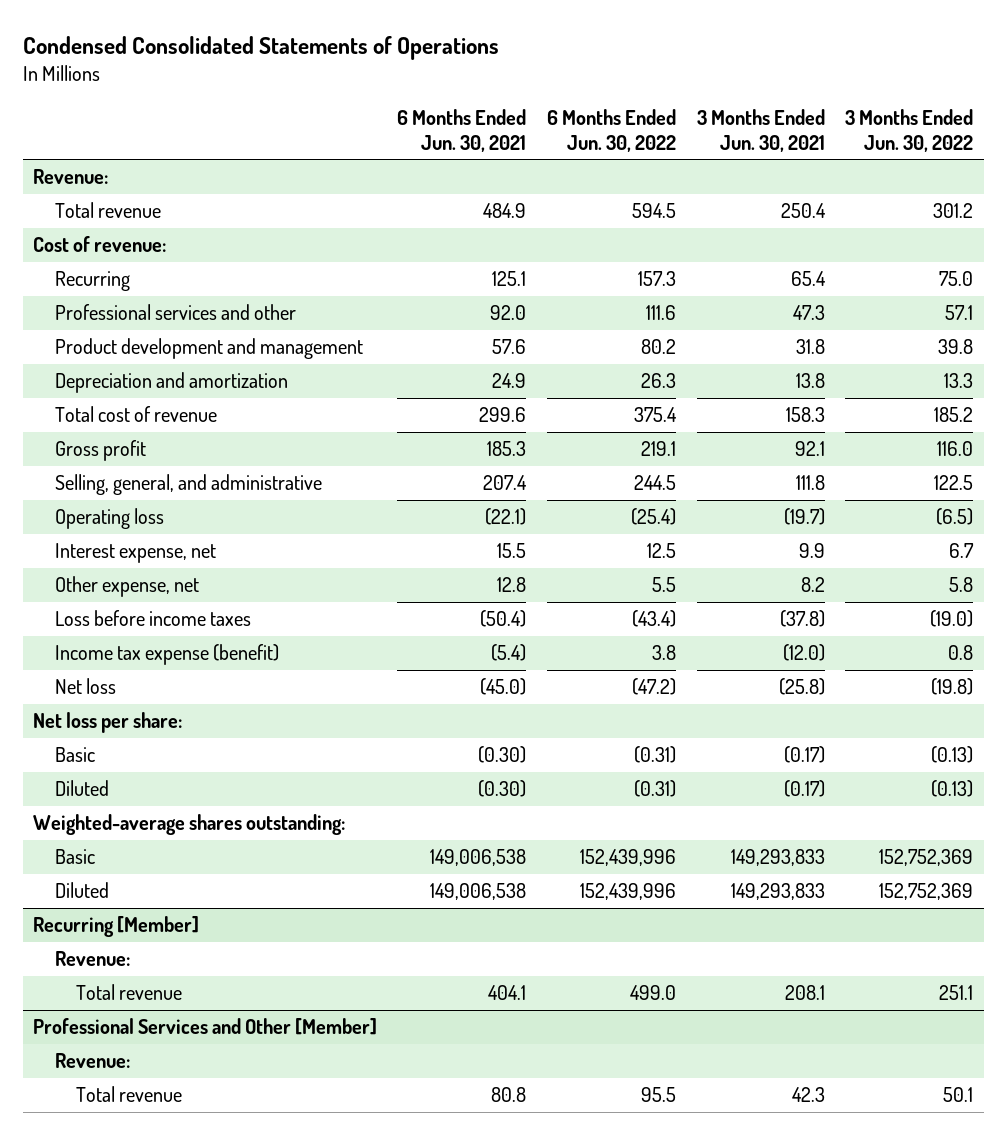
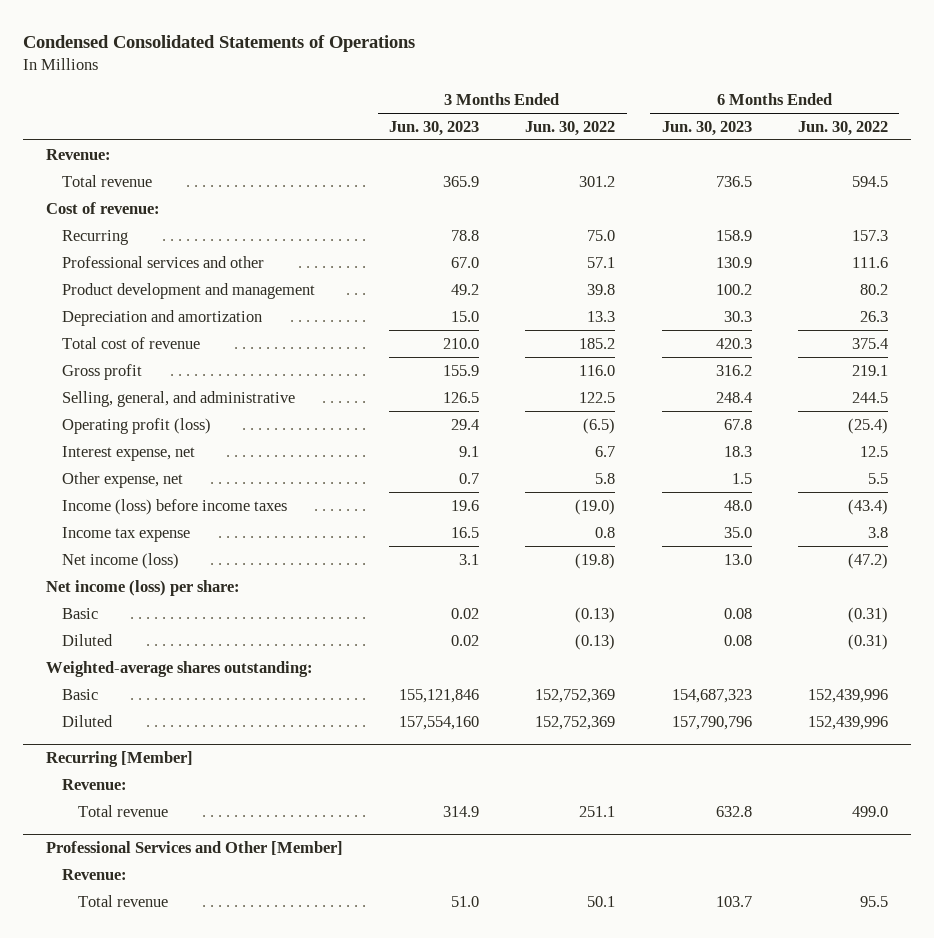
[397,108,527,152] 6 Months Ended Jun. 30, 2021 -> none
[696,108,825,152] 3 Months Ended Jun. 30, 2021 -> none
none -> [389,120,480,136] Jun. 30, 2023
none -> [661,120,752,136] Jun. 30, 2023
[54,508,164,530] Operating loss -> [61,417,211,434] Operating profit (loss)
[54,610,251,627] Loss before income taxes -> [61,498,287,515] Income (loss) before income taxes
[54,644,279,666] Income tax expense (benefit) -> [61,526,190,542] Income tax expense
[54,678,116,695] Net loss -> [61,552,179,569] Net income (loss)
[32,712,182,734] Net loss per share: -> [46,579,241,596] Net income (loss) per share:

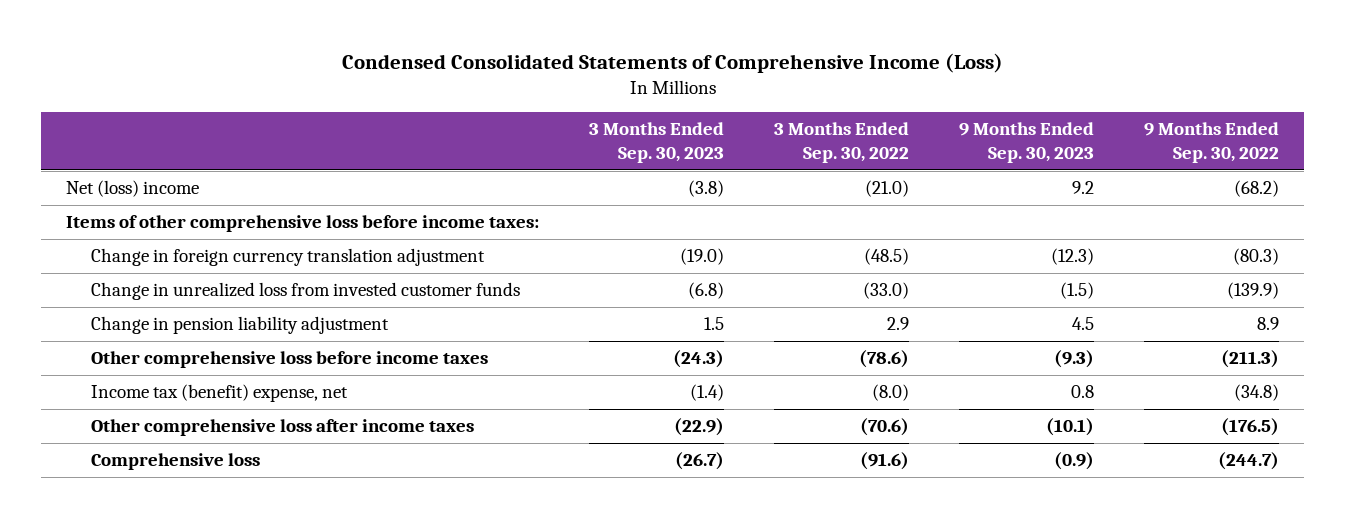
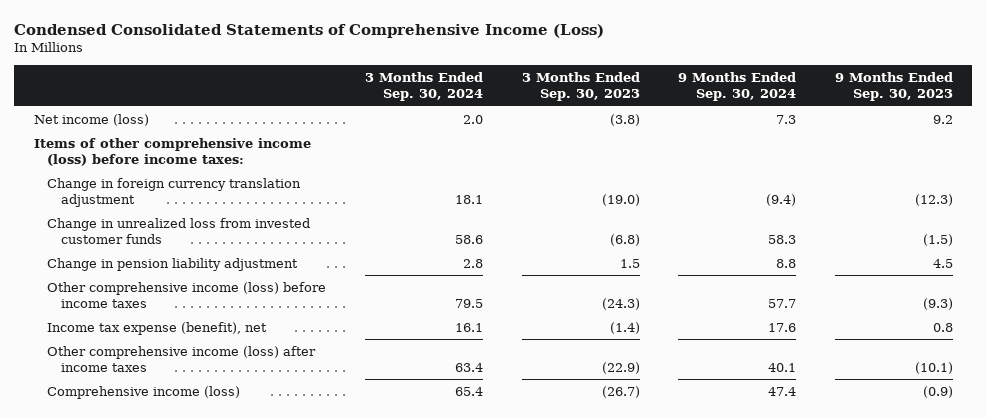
[774,122,910,163] 3 Months Ended Sep. 30, 2022 -> none
[1144,122,1280,163] 9 Months Ended Sep. 30, 2022 -> none
none -> [364,72,483,102] 3 Months Ended Sep. 30, 2024
none -> [678,72,797,102] 9 Months Ended Sep. 30, 2024
[65,180,199,198] Net (loss) income -> [33,114,149,127] Net income (loss)
[65,215,539,233] Items of other comprehensive loss before income taxes: -> [33,138,311,166] Items of other comprehensive income (loss) before income taxes:
[91,351,489,369] Other comprehensive loss before income taxes -> [47,282,327,308] Other comprehensive income (loss) before income taxes
[91,384,349,403] Income tax (benefit) expense, net -> [47,322,268,336] Income tax expense (benefit), net
[91,419,475,437] Other comprehensive loss after income taxes -> [47,346,317,372] Other comprehensive income (loss) after income taxes
[91,453,261,471] Comprehensive loss -> [47,386,241,400] Comprehensive income (loss)

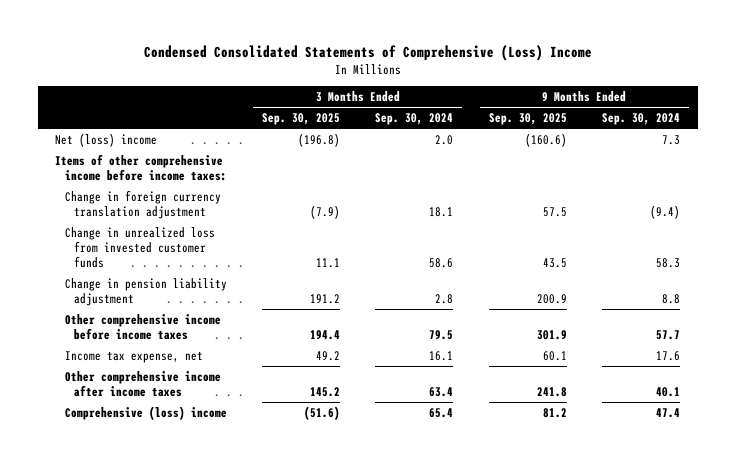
[14,23,605,38] Condensed Consolidated Statements of Comprehensive Income (Loss) -> [143,44,592,61] Condensed Consolidated Statements of Comprehensive (Loss) Income
[521,72,640,102] 3 Months Ended Sep. 30, 2023 -> none
[835,72,954,102] 9 Months Ended Sep. 30, 2023 -> none
none -> [262,112,341,125] Sep. 30, 2025
none -> [488,112,567,125] Sep. 30, 2025
[33,114,149,127] Net income (loss) -> [55,132,158,147] Net (loss) income
[33,138,311,166] Items of other comprehensive income (loss) before income taxes: -> [55,153,227,181] Items of other comprehensive income before income taxes:
[47,282,327,308] Other comprehensive income (loss) before income taxes -> [64,313,221,340] Other comprehensive income before income taxes
[47,322,268,336] Income tax expense (benefit), net -> [64,350,203,363] Income tax expense, net
[47,346,317,372] Other comprehensive income (loss) after income taxes -> [64,370,221,397] Other comprehensive income after income taxes
[47,386,241,400] Comprehensive income (loss) -> [64,405,227,420] Comprehensive (loss) income

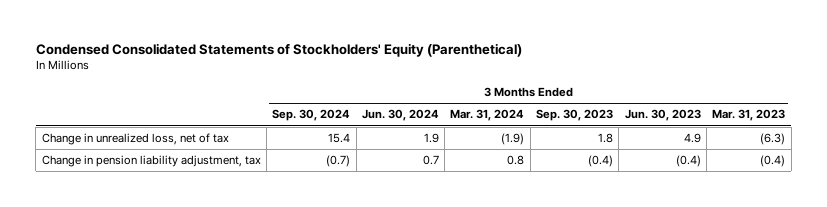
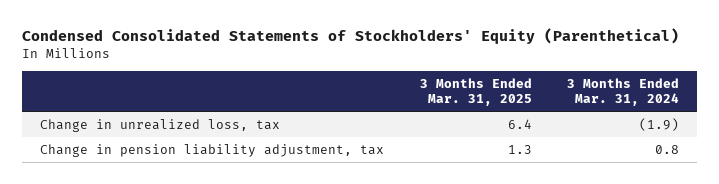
[272,109,351,122] Sep. 30, 2024 -> none
[361,109,439,122] Jun. 30, 2024 -> none
[536,109,614,122] Sep. 30, 2023 -> none
[624,109,701,122] Jun. 30, 2023 -> none
[712,109,786,122] Mar. 31, 2023 -> none
none -> [419,77,532,107] 3 Months Ended Mar. 31, 2025
[41,133,229,146] Change in unrealized loss, net of tax -> [39,119,280,133] Change in unrealized loss, tax

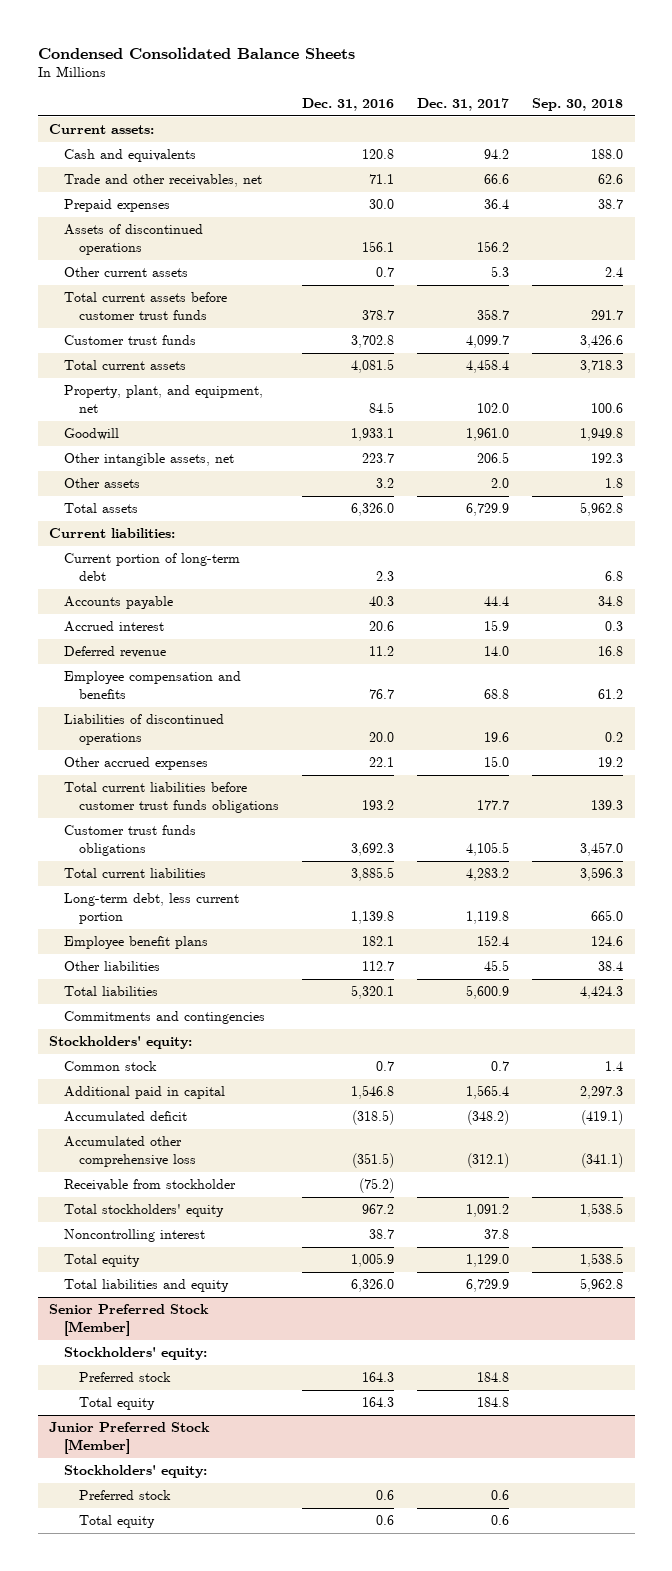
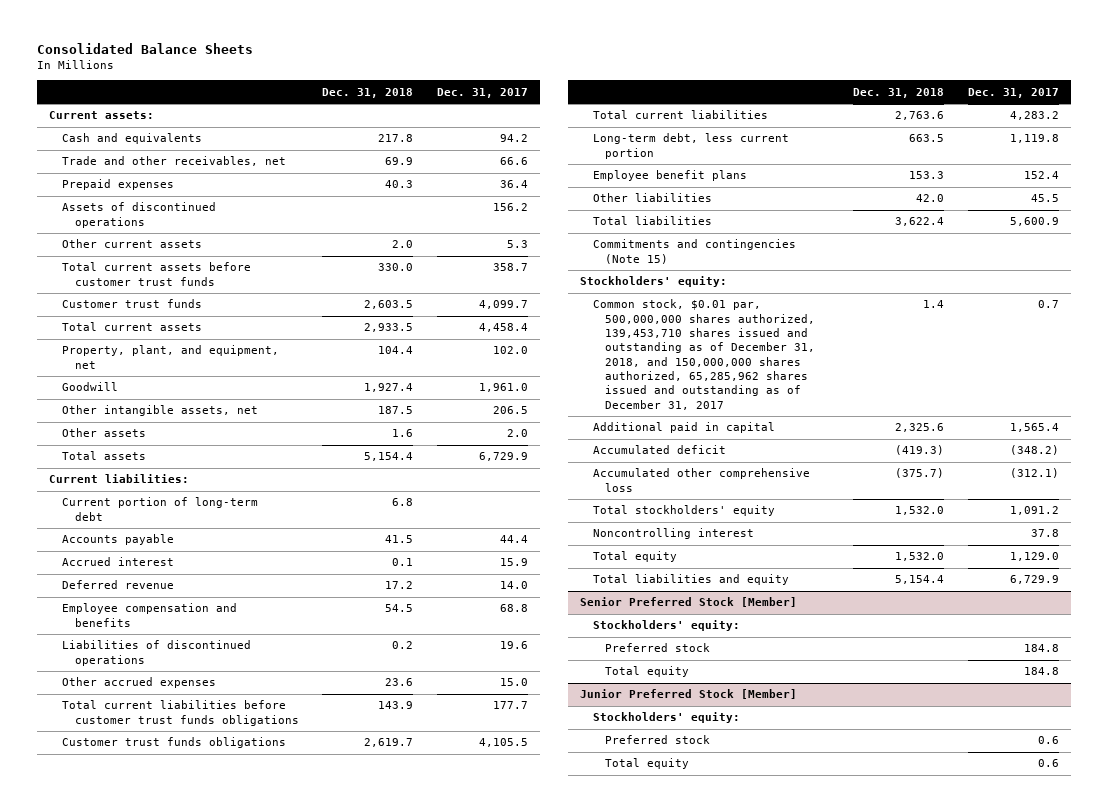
[37,46,355,59] Condensed Consolidated Balance Sheets -> [37,43,254,55] Consolidated Balance Sheets
[301,97,394,111] Dec. 31, 2016 -> none
[532,97,624,111] Sep. 30, 2018 -> none
none -> [322,87,414,98] Dec. 31, 2018
[63,1011,265,1025] Commitments and contingencies -> [592,239,796,264] Commitments and contingencies (Note 15)
[63,1061,157,1072] Common stock -> [592,299,816,410] Common stock, $0.01 par, 500,000,000 shares authorized, 139,453,710 shares issued and outstanding as of December 31, 2018, and 150,000,000 shares authorized, 65,285,962 shares issued and outstanding as of December 31, 2017
[63,1179,236,1192] Receivable from stockholder -> none

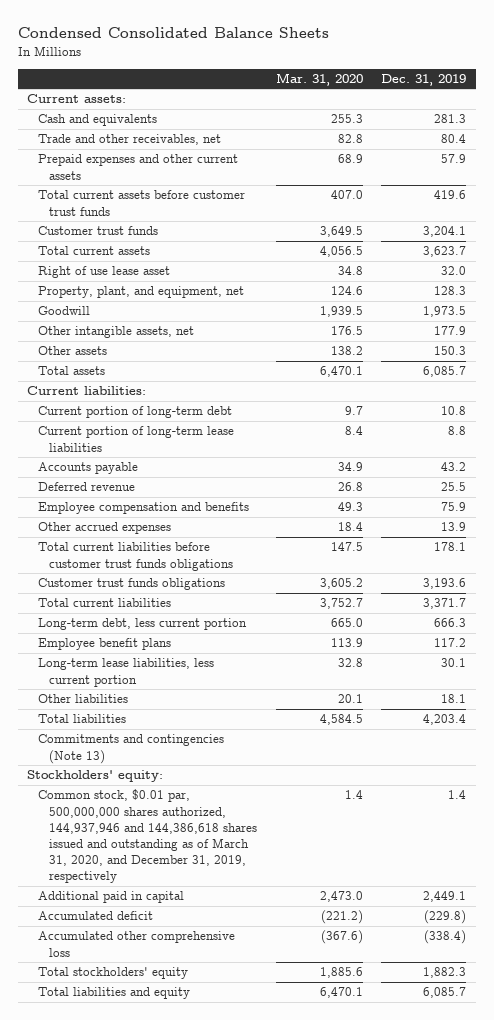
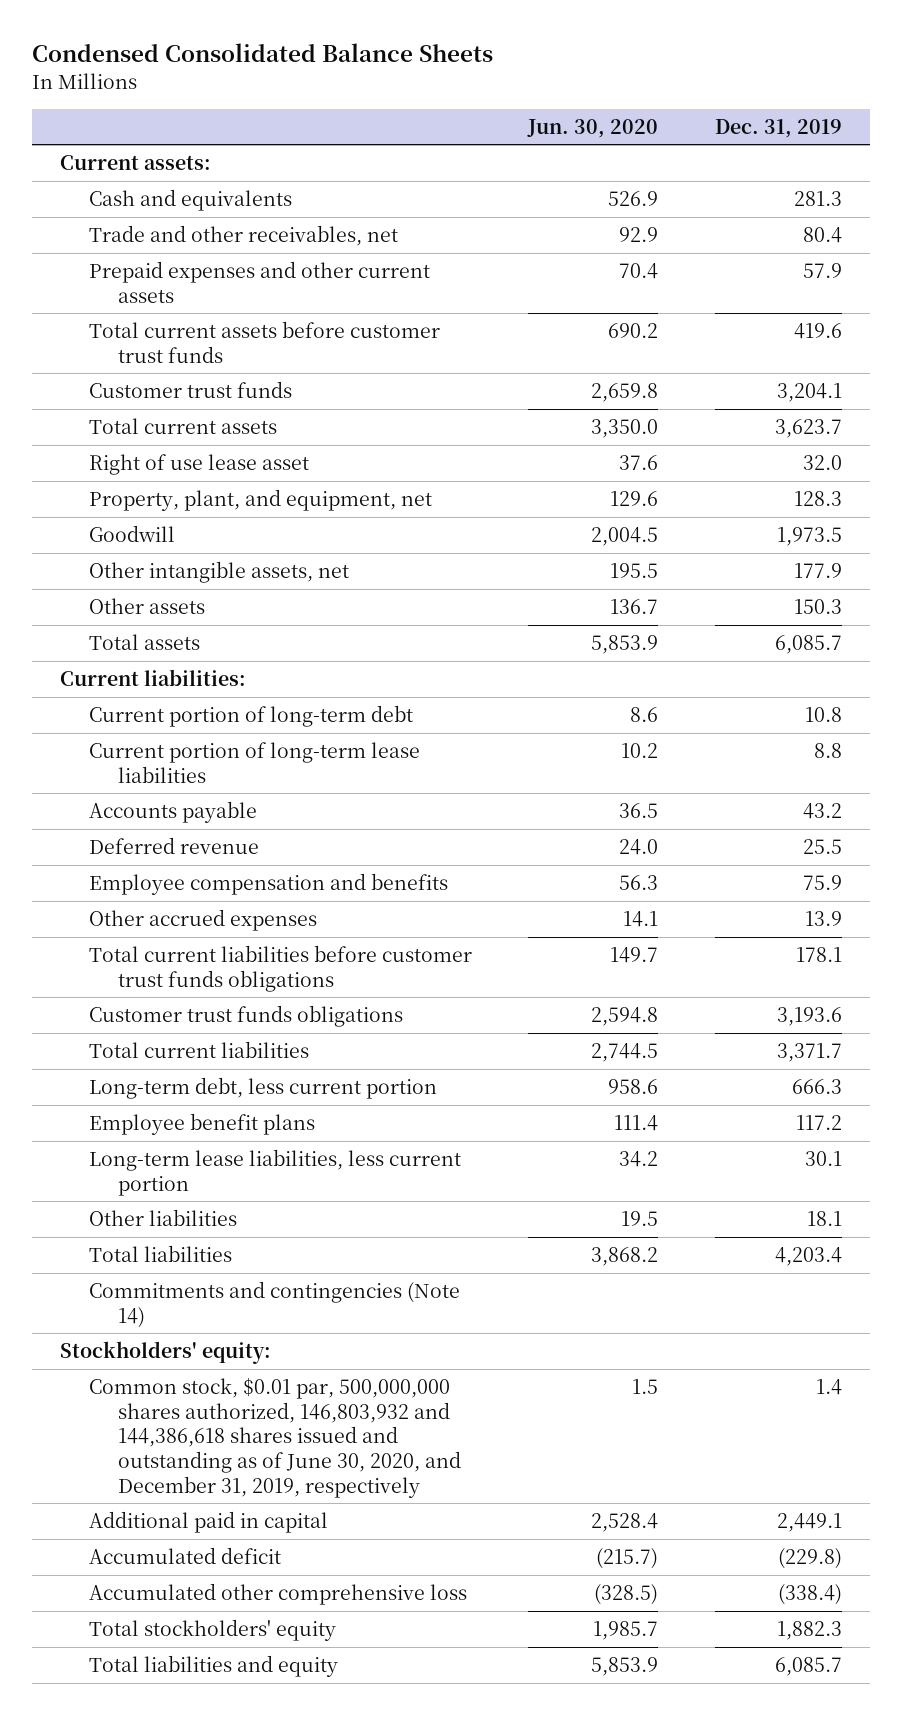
[275,73,363,87] Mar. 31, 2020 -> none
none -> [527,118,659,138] Jun. 30, 2020
[38,734,225,764] Commitments and contingencies (Note 13) -> [88,1281,460,1328] Commitments and contingencies (Note 14)
[38,789,258,884] Common stock, $0.01 par, 500,000,000 shares authorized, 144,937,946 and 144,386,618 shares issued and outstanding as of March 31, 2020, and December 31, 2019, respectively -> [88,1378,461,1498] Common stock, $0.01 par, 500,000,000 shares authorized, 146,803,932 and 144,386,618 shares issued and outstanding as of June 30, 2020, and December 31, 2019, respectively

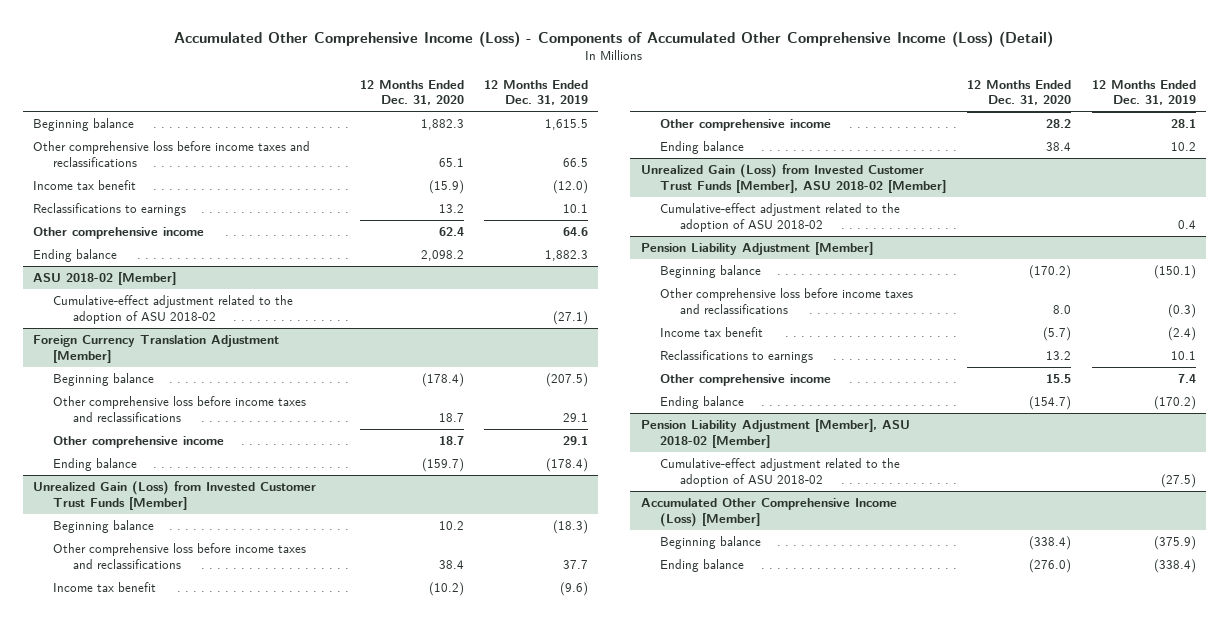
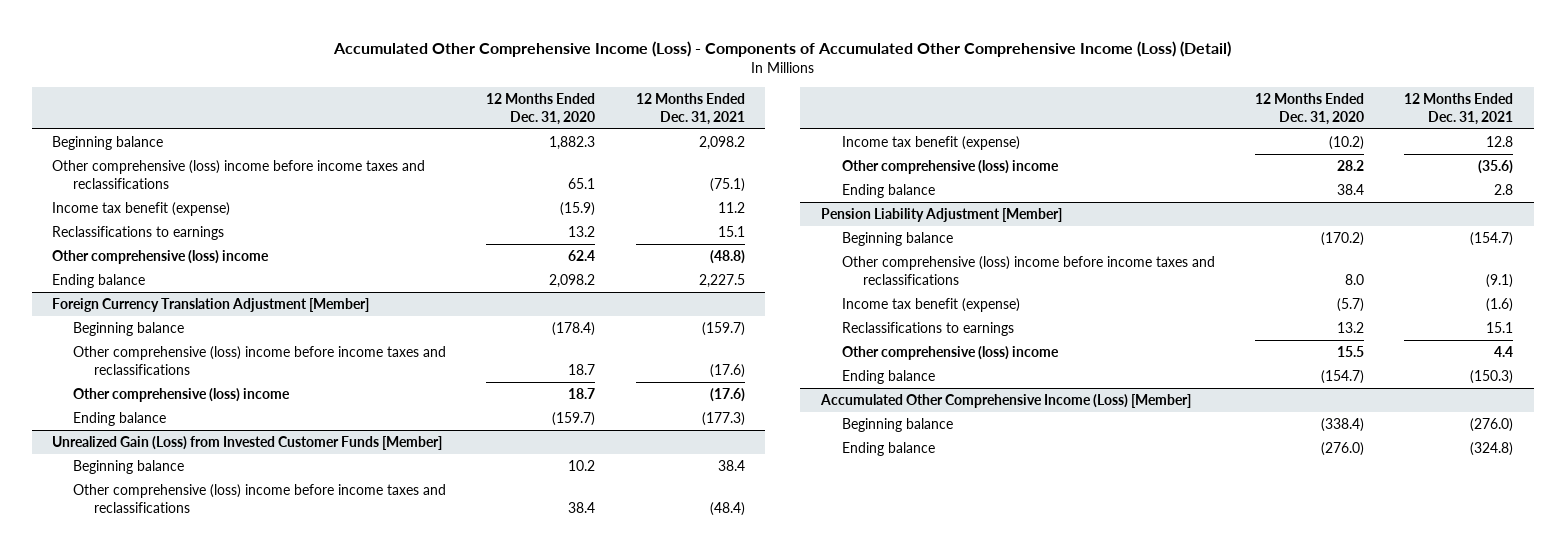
[484,79,589,106] 12 Months Ended Dec. 31, 2019 -> none
none -> [635,93,745,125] 12 Months Ended Dec. 31, 2021
[33,140,311,167] Other comprehensive loss before income taxes and reclassifications -> [51,160,425,189] Other comprehensive (loss) income before income taxes and reclassifications
[33,179,137,190] Income tax benefit -> [51,202,230,217] Income tax benefit (expense)
[33,226,205,239] Other comprehensive income -> [51,250,269,265] Other comprehensive (loss) income
[33,271,177,285] ASU 2018-02 [Member] -> none
[52,294,293,324] Cumulative-effect adjustment related to the adoption of ASU 2018-02 -> none
[52,395,306,422] Other comprehensive loss before income taxes and reclassifications -> [73,346,447,375] Other comprehensive (loss) income before income taxes and reclassifications
[52,435,224,448] Other comprehensive income -> [73,388,291,403] Other comprehensive (loss) income
[33,480,317,510] Unrealized Gain (Loss) from Invested Customer Trust Funds [Member] -> [51,436,442,451] Unrealized Gain (Loss) from Invested Customer Funds [Member]
[52,542,306,569] Other comprehensive loss before income taxes and reclassifications -> [73,484,447,513] Other comprehensive (loss) income before income taxes and reclassifications
[52,581,156,592] Income tax benefit -> [841,136,1020,151] Income tax benefit (expense)
[660,118,832,131] Other comprehensive income -> [841,160,1059,175] Other comprehensive (loss) income
[640,163,947,193] Unrealized Gain (Loss) from Invested Customer Trust Funds [Member], ASU 2018-02 [Member] -> none
[660,202,901,232] Cumulative-effect adjustment related to the adoption of ASU 2018-02 -> none
[660,287,914,314] Other comprehensive loss before income taxes and reclassifications -> [841,256,1215,285] Other comprehensive (loss) income before income taxes and reclassifications
[660,326,764,337] Income tax benefit -> [841,298,1020,313] Income tax benefit (expense)
[660,373,832,386] Other comprehensive income -> [841,346,1059,361] Other comprehensive (loss) income
[640,418,910,448] Pension Liability Adjustment [Member], ASU 2018-02 [Member] -> none
[660,457,901,487] Cumulative-effect adjustment related to the adoption of ASU 2018-02 -> none

